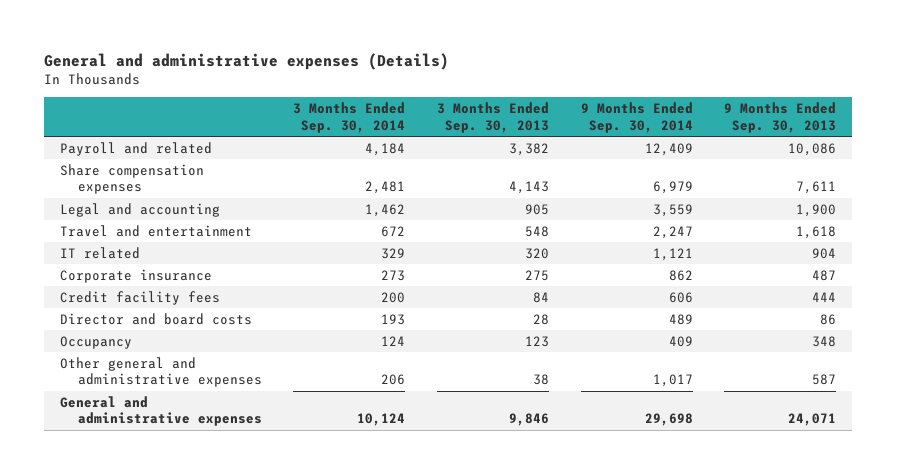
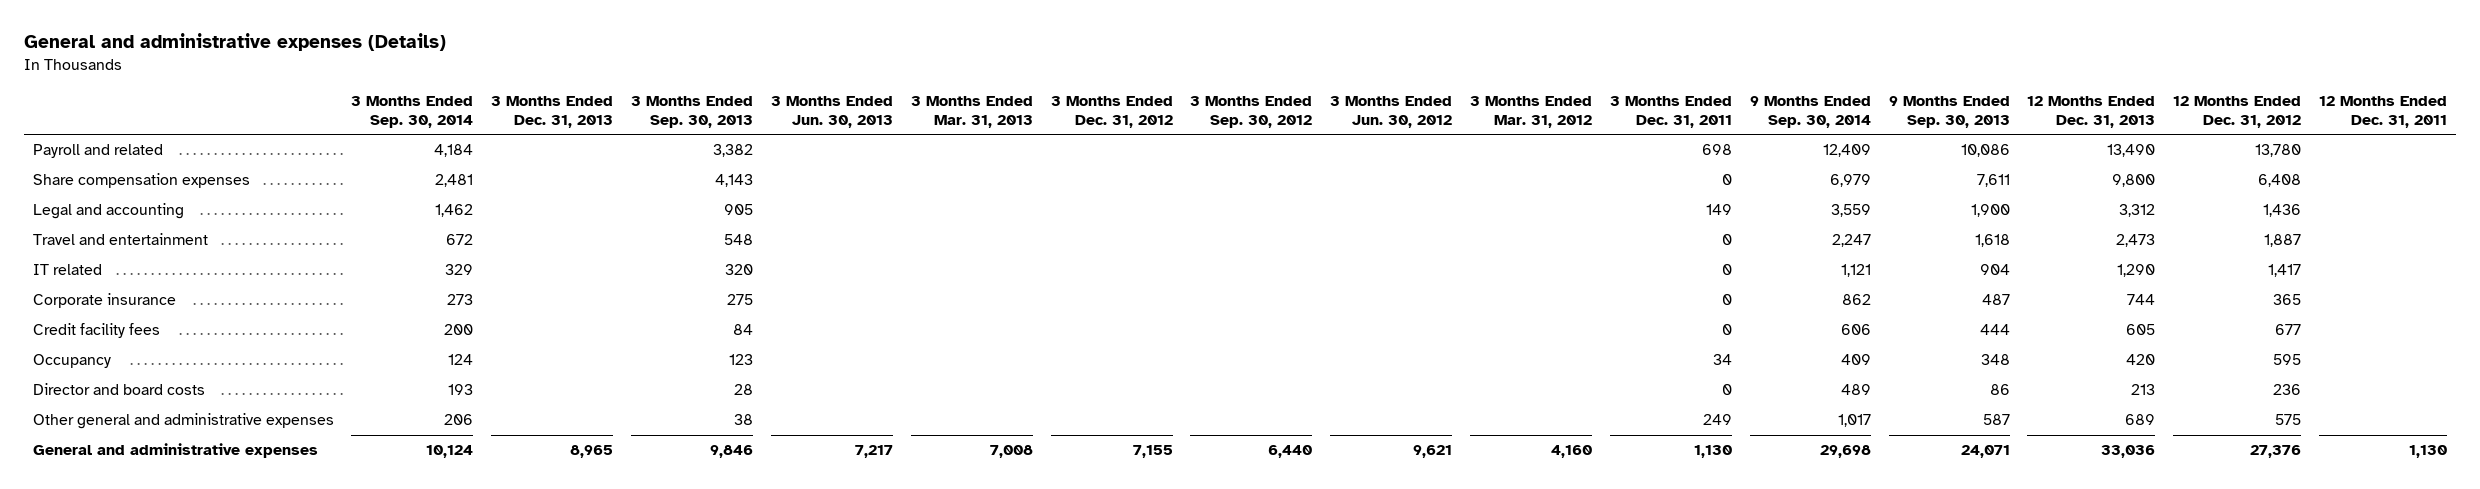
none -> [491,96,614,128] 3 Months Ended Dec. 31, 2013
none -> [770,96,893,128] 3 Months Ended Jun. 30, 2013
none -> [910,96,1033,128] 3 Months Ended Mar. 31, 2013
none -> [1050,96,1173,128] 3 Months Ended Dec. 31, 2012
none -> [1190,96,1313,128] 3 Months Ended Sep. 30, 2012
none -> [1330,96,1453,128] 3 Months Ended Jun. 30, 2012
none -> [1470,96,1593,128] 3 Months Ended Mar. 31, 2012
none -> [1609,96,1732,128] 3 Months Ended Dec. 31, 2011
none -> [2027,96,2156,128] 12 Months Ended Dec. 31, 2013
none -> [2173,96,2302,128] 12 Months Ended Dec. 31, 2012
none -> [2319,96,2448,128] 12 Months Ended Dec. 31, 2011
[60,312,253,325] Director and board costs -> [32,383,205,396] Director and board costs

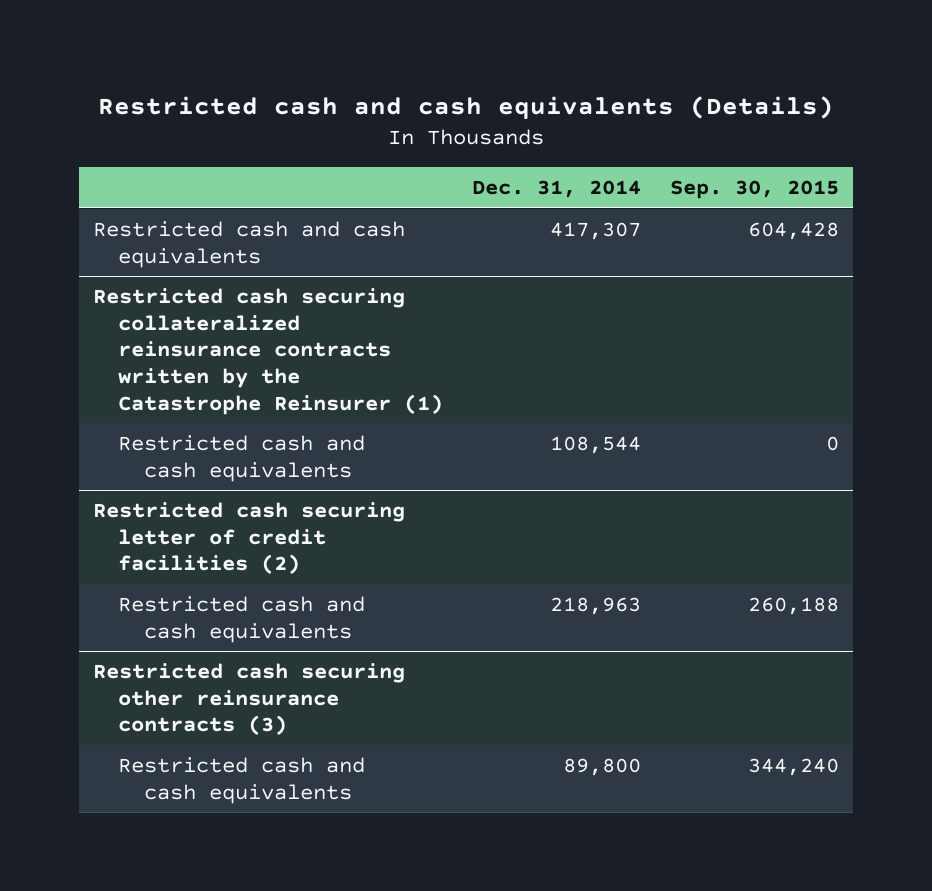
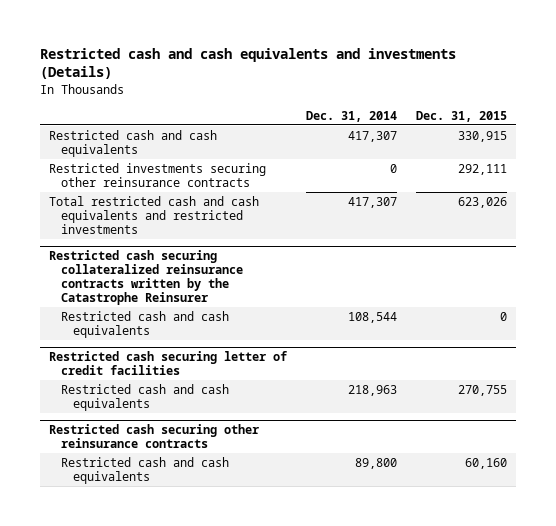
[97,95,834,119] Restricted cash and cash equivalents (Details) -> [39,47,456,80] Restricted cash and cash equivalents and investments (Details)
[669,180,839,200] Sep. 30, 2015 -> none
none -> [415,110,507,122] Dec. 31, 2015
none -> [49,162,267,187] Restricted investments securing other reinsurance contracts
none -> [49,195,260,234] Total restricted cash and cash equivalents and restricted investments
[92,288,444,415] Restricted cash securing collateralized reinsurance contracts written by the Catastrophe Reinsurer (1) -> [49,249,243,305] Restricted cash securing collateralized reinsurance contracts written by the Catastrophe Reinsurer
[92,502,405,575] Restricted cash securing letter of credit facilities (2) -> [49,350,288,375] Restricted cash securing letter of credit facilities
[92,663,405,736] Restricted cash securing other reinsurance contracts (3) -> [49,423,260,448] Restricted cash securing other reinsurance contracts

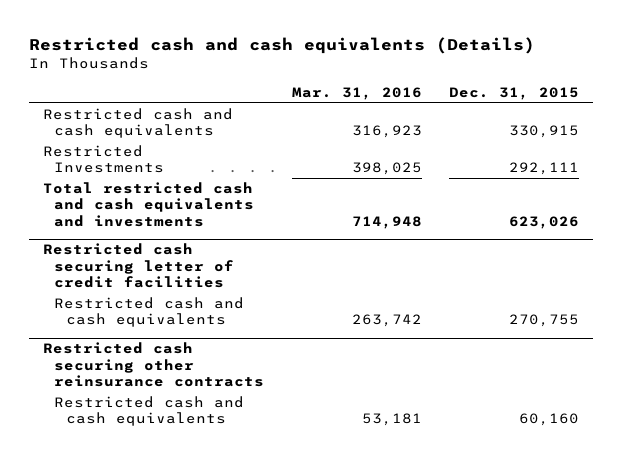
[39,47,456,80] Restricted cash and cash equivalents and investments (Details) -> [29,36,536,54] Restricted cash and cash equivalents (Details)
[306,110,398,122] Dec. 31, 2014 -> none
none -> [291,86,422,100] Mar. 31, 2016
[49,249,243,305] Restricted cash securing collateralized reinsurance contracts written by the Catastrophe Reinsurer -> none
[60,310,229,338] Restricted cash and cash equivalents -> none
[49,162,267,187] Restricted investments securing other reinsurance contracts -> [42,145,165,174] Restricted Investments
[49,195,260,234] Total restricted cash and cash equivalents and restricted investments -> [42,182,255,227] Total restricted cash and cash equivalents and investments

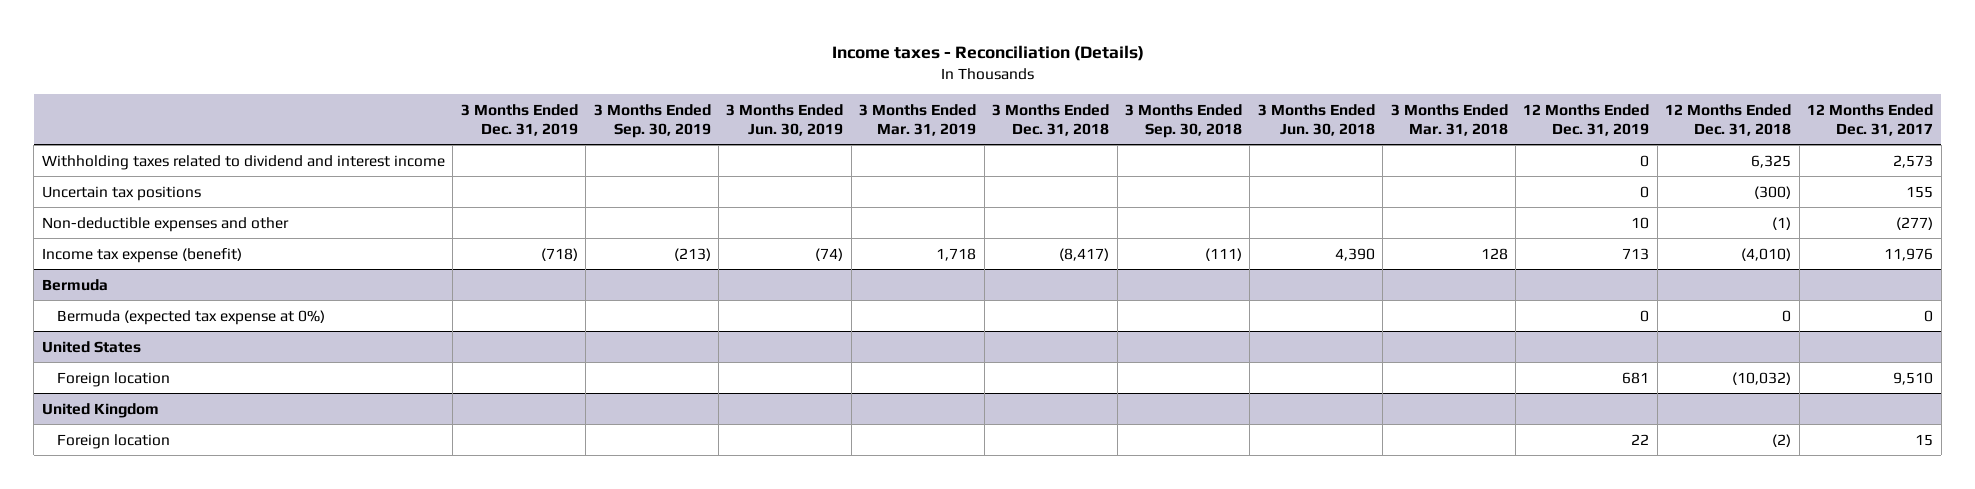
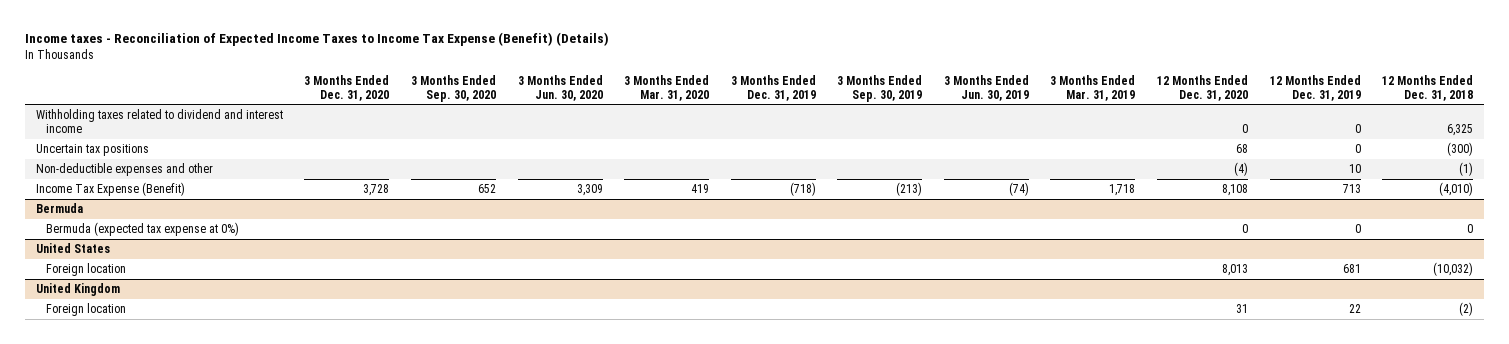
[831,44,1144,61] Income taxes - Reconciliation (Details) -> [25,32,610,47] Income taxes - Reconciliation of Expected Income Taxes to Income Tax Expense (Benefit) (Details)
[992,103,1110,136] 3 Months Ended Dec. 31, 2018 -> none
[1124,103,1242,138] 3 Months Ended Sep. 30, 2018 -> none
[1257,103,1375,136] 3 Months Ended Jun. 30, 2018 -> none
[1390,103,1508,136] 3 Months Ended Mar. 31, 2018 -> none
[1807,103,1934,136] 12 Months Ended Dec. 31, 2017 -> none
none -> [304,75,390,101] 3 Months Ended Dec. 31, 2020
none -> [410,75,496,102] 3 Months Ended Sep. 30, 2020
none -> [517,75,603,101] 3 Months Ended Jun. 30, 2020
none -> [624,75,710,101] 3 Months Ended Mar. 31, 2020
none -> [1157,75,1249,101] 12 Months Ended Dec. 31, 2020
[41,247,242,263] Income tax expense (benefit) -> [35,182,185,197] Income Tax Expense (Benefit)

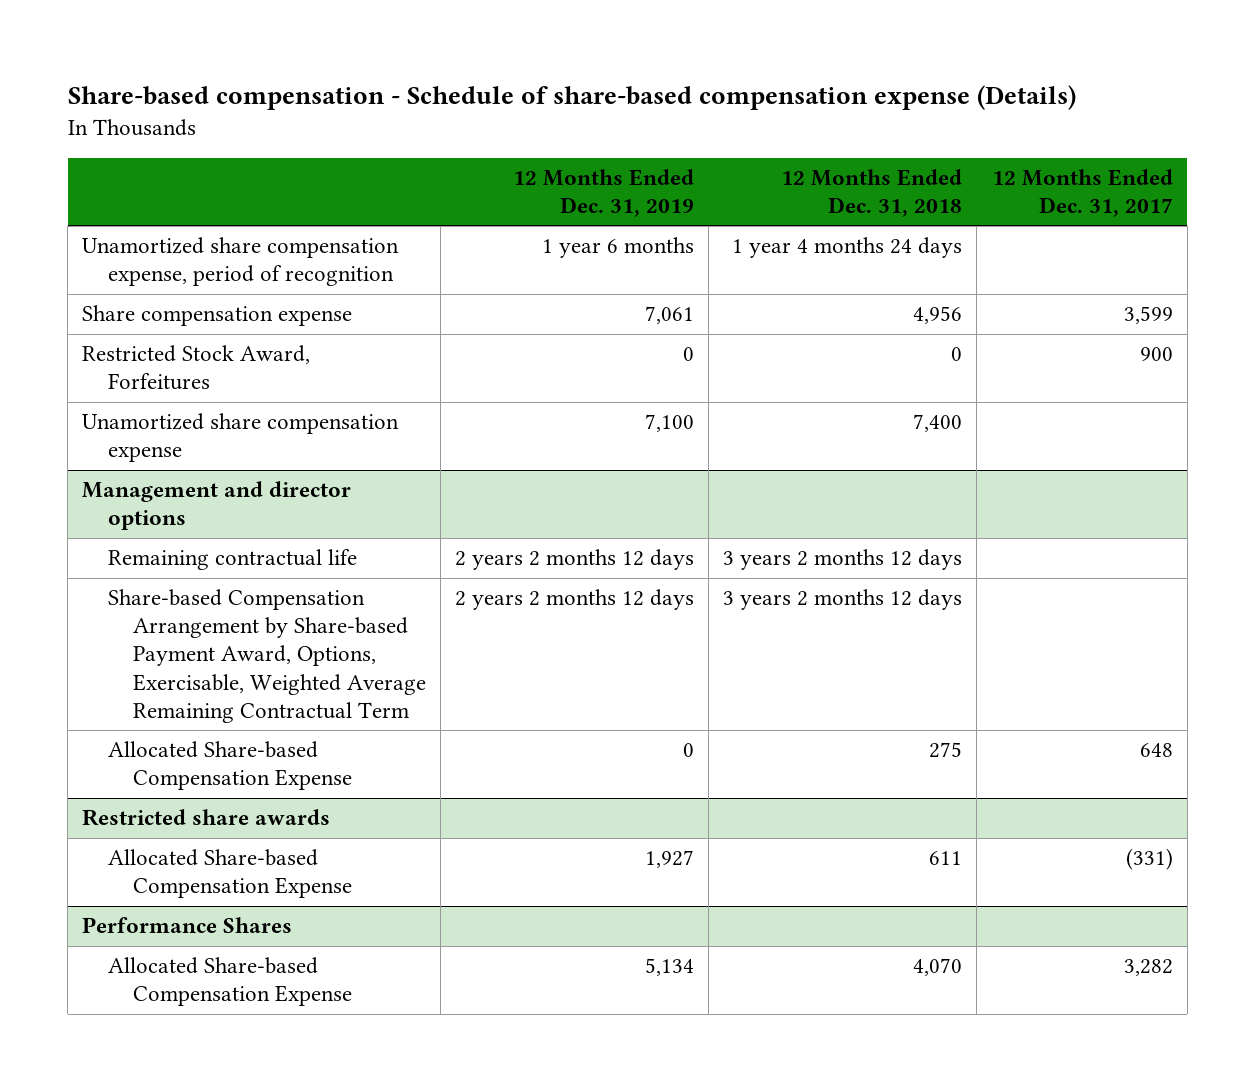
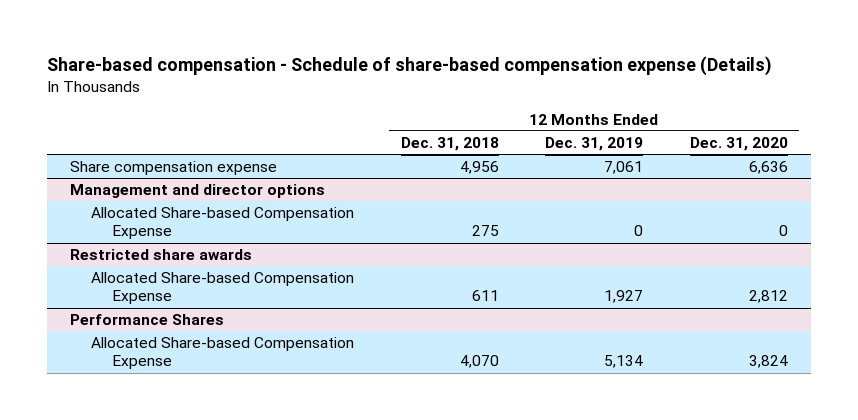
[991,169,1173,218] 12 Months Ended Dec. 31, 2017 -> none
none -> [689,137,788,152] Dec. 31, 2020
[82,237,400,287] Unamortized share compensation expense, period of recognition -> none
[82,345,311,391] Restricted Stock Award, Forfeitures -> none
[82,413,400,463] Unamortized share compensation expense -> none
[107,549,357,571] Remaining contractual life -> none
[107,589,427,723] Share-based Compensation Arrangement by Share-based Payment Award, Options, Exercisable, Weighted Average Remaining Contractual Term -> none

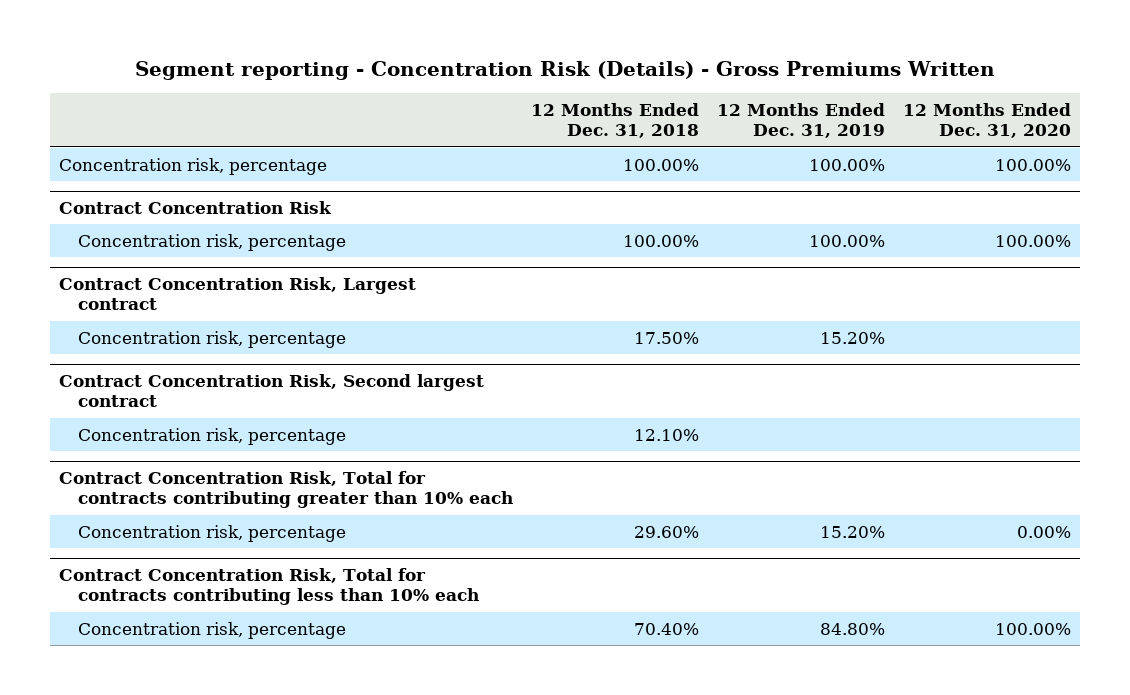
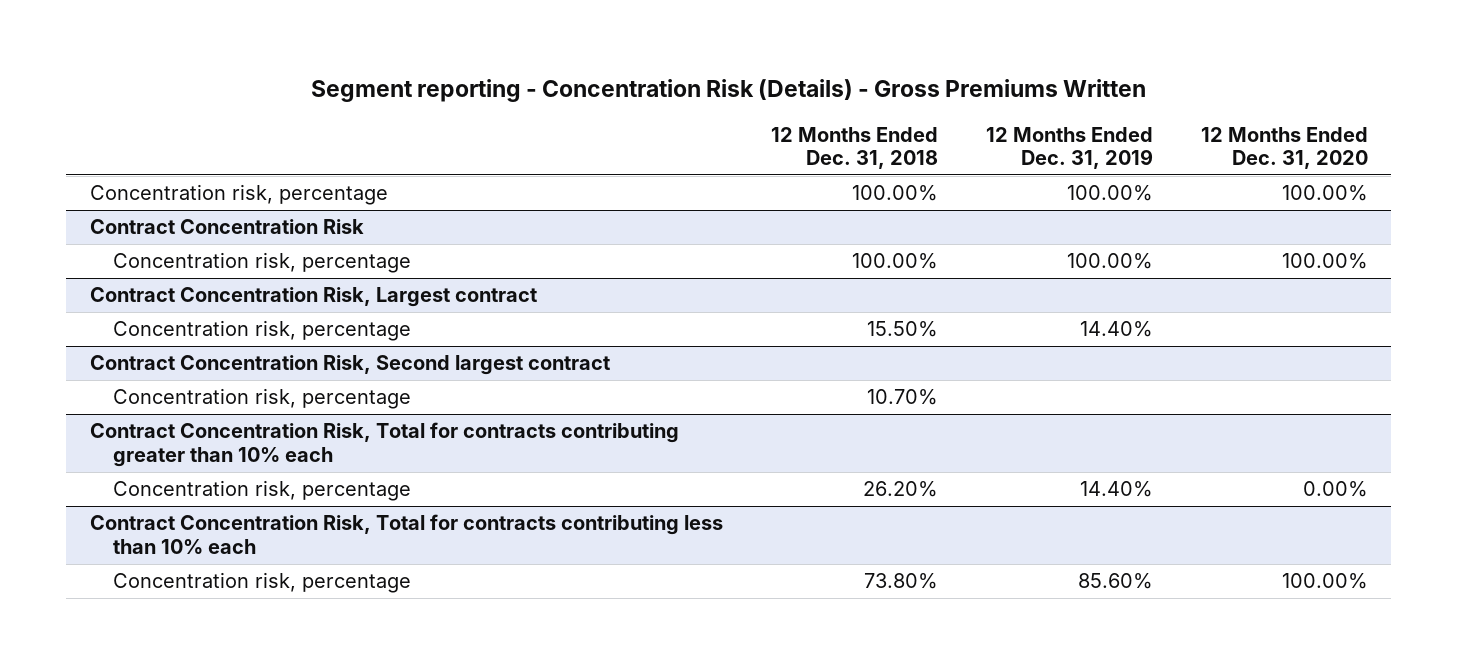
[633,331,699,344] 17.50% -> [867,321,939,338] 15.50%
[819,331,885,344] 15.20% -> [1079,321,1153,338] 14.40%
[633,428,699,441] 12.10% -> [867,389,939,406] 10.70%
[633,525,699,538] 29.60% -> [863,481,939,498] 26.20%
[819,525,885,538] 15.20% -> [1079,481,1153,498] 14.40%
[633,622,699,635] 70.40% -> [864,573,939,590] 73.80%
[819,622,885,635] 84.80% -> [1077,573,1153,590] 85.60%

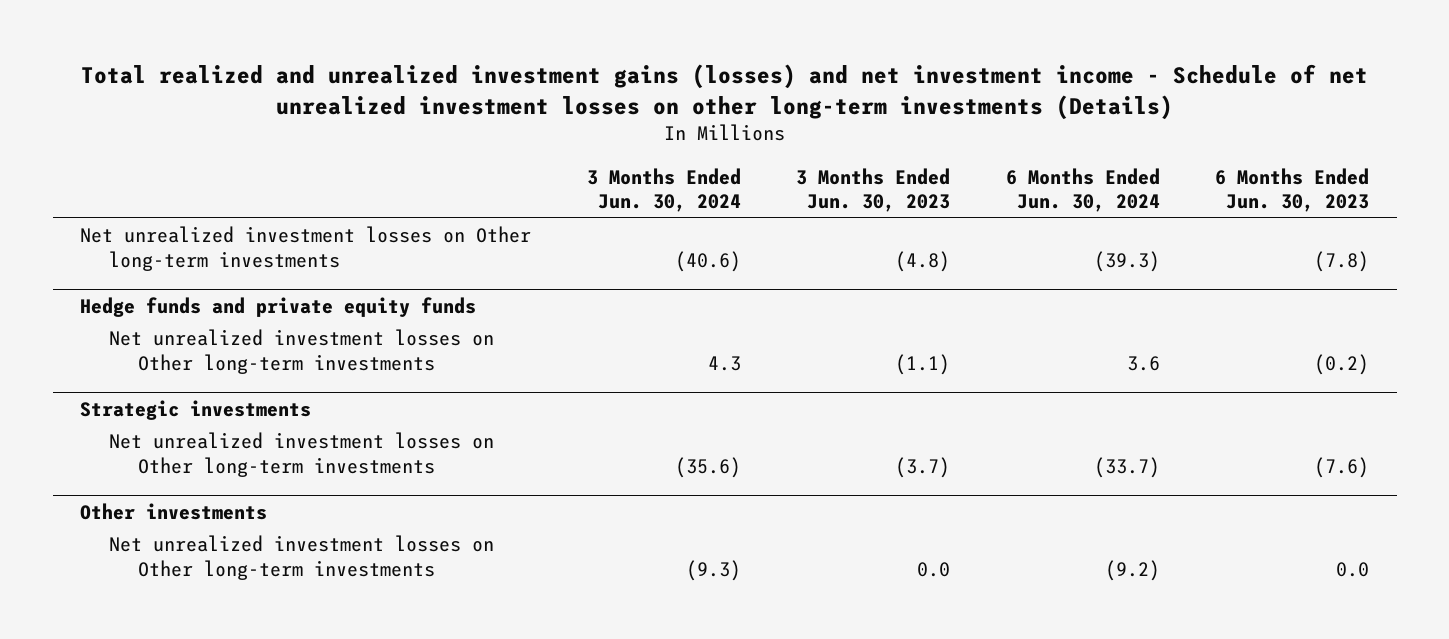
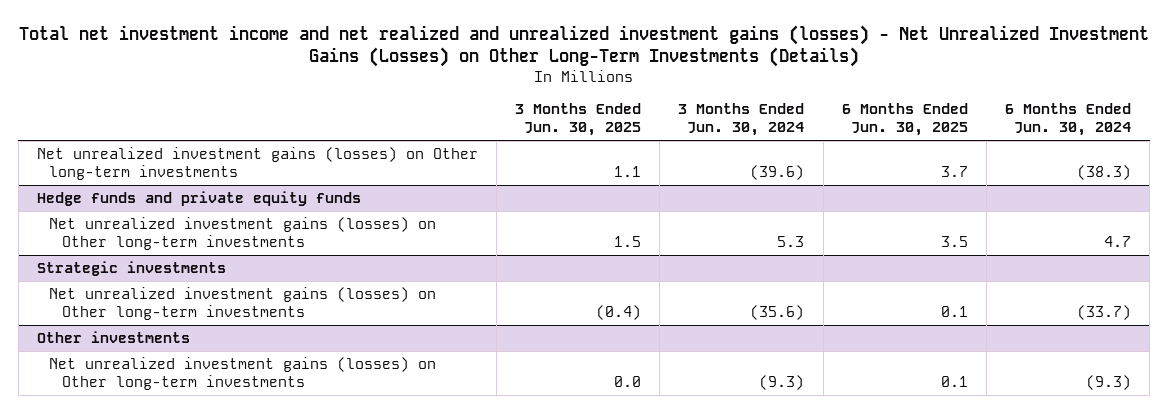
[80,64,1368,120] Total realized and unrealized investment gains (losses) and net investment income - Schedule of net unrealized investment losses on other long-term investments (Details) -> [18,25,1149,68] Total net investment income and net realized and unrealized investment gains (losses) - Net Unrealized Investment Gains (Losses) on Other Long-Term Investments (Details)
[796,167,951,213] 3 Months Ended Jun. 30, 2023 -> none
[1214,167,1369,213] 6 Months Ended Jun. 30, 2023 -> none
none -> [515,102,642,137] 3 Months Ended Jun. 30, 2025
none -> [841,102,968,137] 6 Months Ended Jun. 30, 2025
[80,226,532,272] Net unrealized investment losses on Other long-term investments -> [36,147,478,181] Net unrealized investment gains (losses) on Other long-term investments
[674,251,741,273] (40.6) -> [750,165,805,181] (39.6)
[1093,251,1160,273] (39.3) -> [1077,165,1132,181] (38.3)
[109,329,495,375] Net unrealized investment losses on Other long-term investments -> [49,217,437,251] Net unrealized investment gains (losses) on Other long-term investments
[707,356,741,372] 4.3 -> [777,236,805,248] 5.3
[1126,356,1160,372] 3.6 -> [1104,236,1132,248] 4.7
[109,432,495,478] Net unrealized investment losses on Other long-term investments -> [49,287,437,321] Net unrealized investment gains (losses) on Other long-term investments
[109,535,495,581] Net unrealized investment losses on Other long-term investments -> [49,357,437,391] Net unrealized investment gains (losses) on Other long-term investments
[1104,560,1160,582] (9.2) -> [1086,375,1132,391] (9.3)

